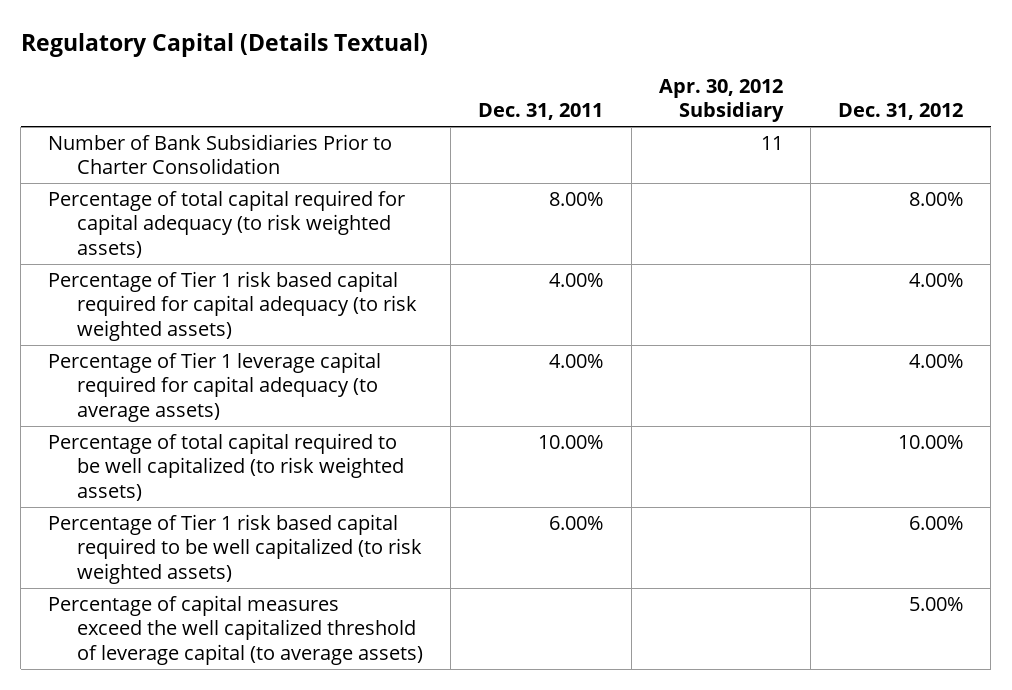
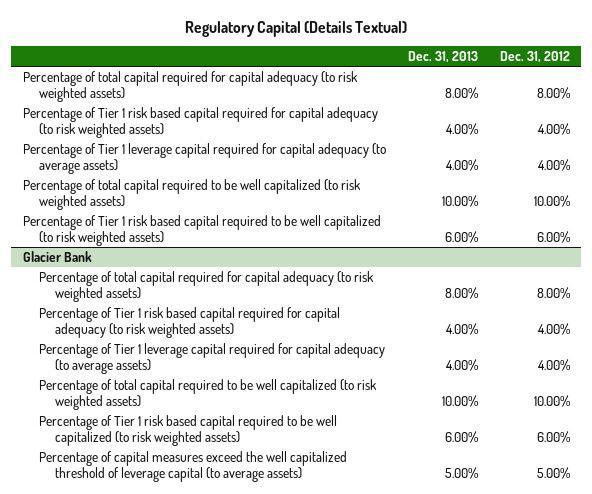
[478,103,604,121] Dec. 31, 2011 -> none
[658,78,784,123] Apr. 30, 2012 Subsidiary -> none
none -> [407,51,478,64] Dec. 31, 2013
[48,133,393,175] Number of Bank Subsidiaries Prior to Charter Consolidation -> none
none -> [22,250,92,262] Glacier Bank
none -> [38,270,374,302] Percentage of total capital required for capital adequacy (to risk weighted assets)
none -> [38,306,340,338] Percentage of Tier 1 risk based capital required for capital adequacy (to risk weighted assets)
none -> [38,342,385,374] Percentage of Tier 1 leverage capital required for capital adequacy (to average assets)
none -> [38,378,377,410] Percentage of total capital required to be well capitalized (to risk weighted assets)
none -> [38,414,337,446] Percentage of Tier 1 risk based capital required to be well capitalized (to risk weighted assets)

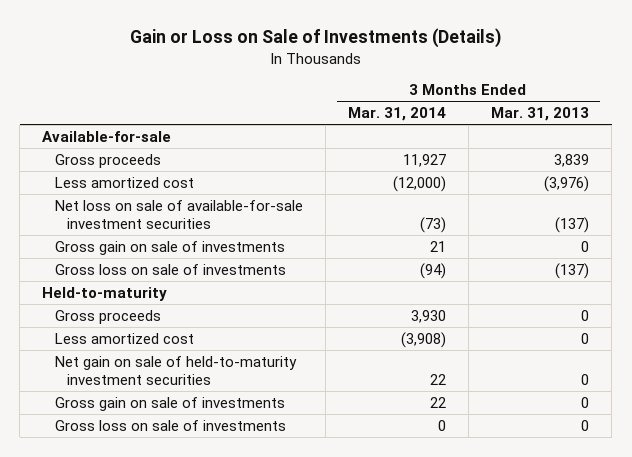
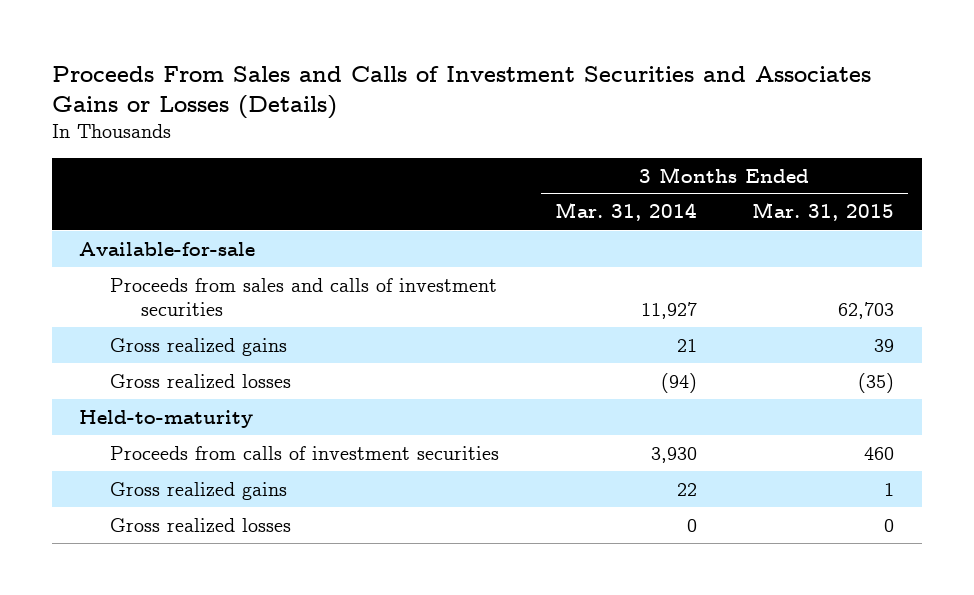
[129,28,501,49] Gain or Loss on Sale of Investments (Details) -> [51,65,871,120] Proceeds From Sales and Calls of Investment Securities and Associates Gains or Losses (Details)
[491,107,590,122] Mar. 31, 2013 -> none
none -> [752,202,895,222] Mar. 31, 2015
[54,176,194,188] Less amortized cost -> none
[54,199,303,230] Net loss on sale of available-for-sale investment securities -> none
[54,153,161,168] Gross proceeds -> [110,277,498,316] Proceeds from sales and calls of investment securities
[54,240,285,255] Gross gain on sale of investments -> [110,337,288,356] Gross realized gains
[54,263,286,275] Gross loss on sale of investments -> [110,373,292,389] Gross realized losses
[54,332,194,344] Less amortized cost -> none
[54,355,297,386] Net gain on sale of held-to-maturity investment securities -> none
[54,309,161,324] Gross proceeds -> [110,445,500,460] Proceeds from calls of investment securities
[54,396,285,411] Gross gain on sale of investments -> [110,481,288,500] Gross realized gains
[54,419,286,431] Gross loss on sale of investments -> [110,517,292,533] Gross realized losses

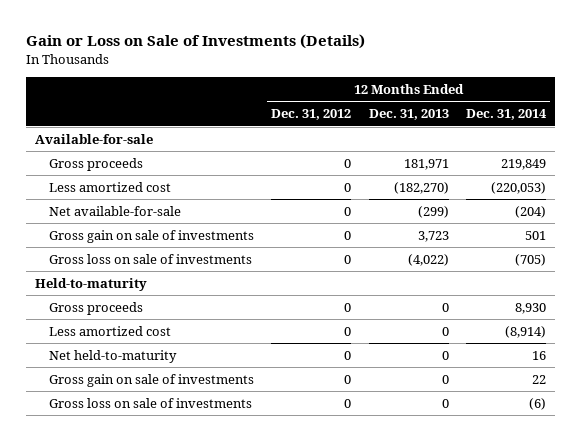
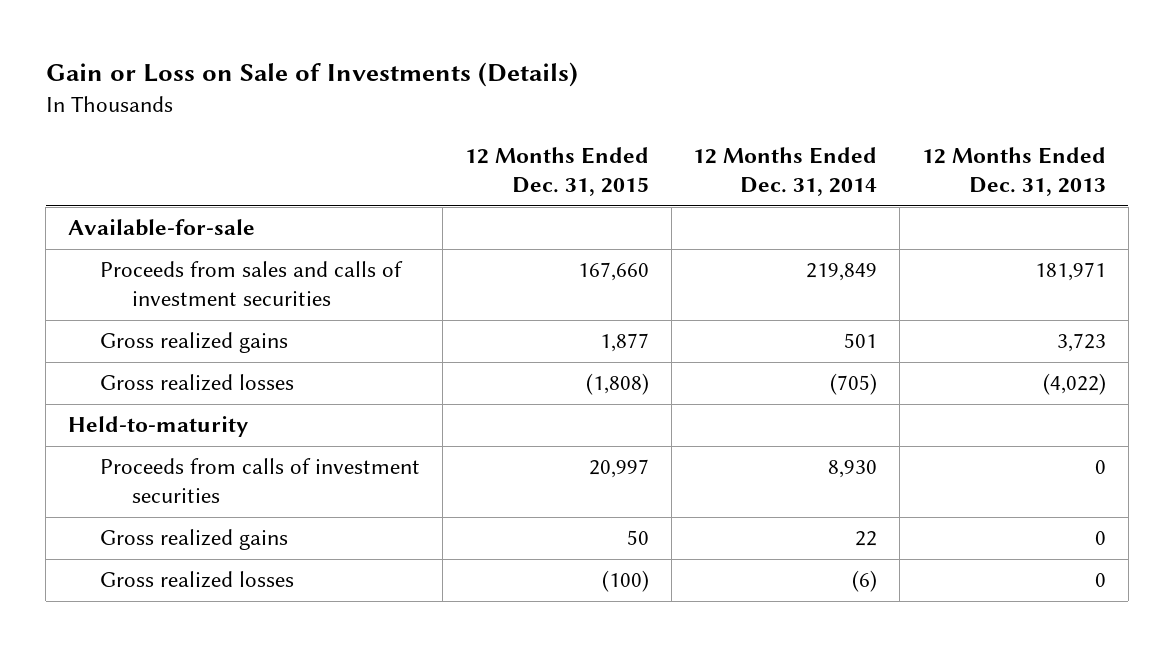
[271,109,352,121] Dec. 31, 2012 -> none
none -> [464,146,649,197] 12 Months Ended Dec. 31, 2015
[48,181,171,192] Less amortized cost -> none
[48,205,181,216] Net available-for-sale -> none
[48,157,143,171] Gross proceeds -> [100,261,404,307] Proceeds from sales and calls of investment securities
[48,229,254,243] Gross gain on sale of investments -> [100,332,289,354] Gross realized gains
[48,253,252,264] Gross loss on sale of investments -> [100,374,295,392] Gross realized losses
[48,325,171,336] Less amortized cost -> none
[48,349,177,363] Net held-to-maturity -> none
[48,301,143,315] Gross proceeds -> [100,458,421,504] Proceeds from calls of investment securities
[48,373,254,387] Gross gain on sale of investments -> [100,529,289,551] Gross realized gains
[48,397,252,408] Gross loss on sale of investments -> [100,571,295,589] Gross realized losses

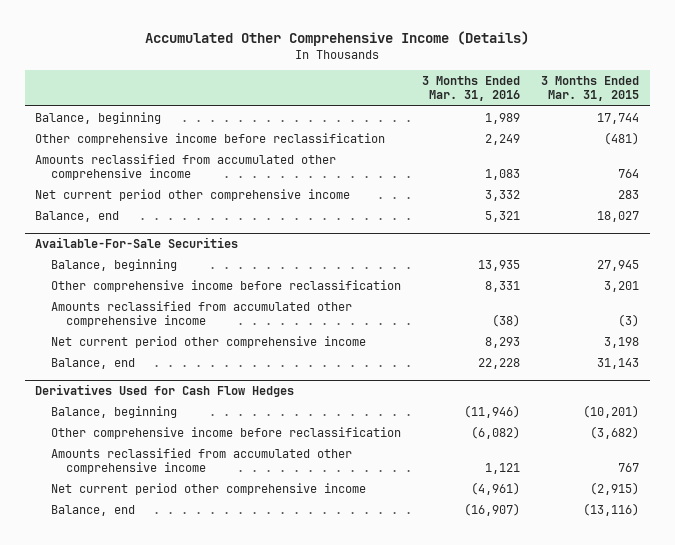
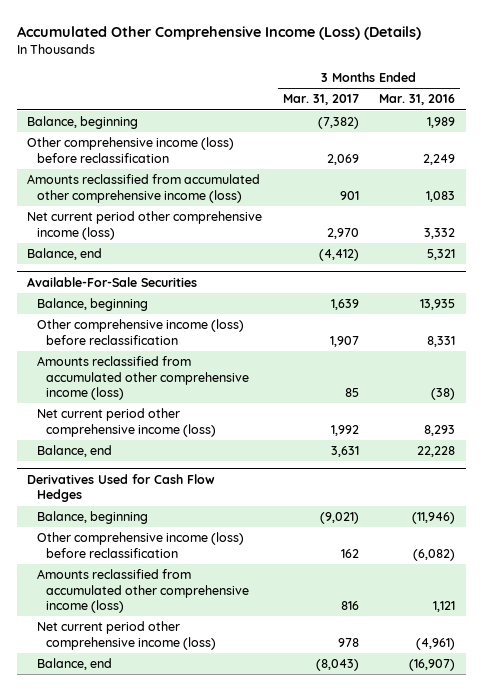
[145,30,530,46] Accumulated Other Comprehensive Income (Details) -> [17,25,422,40] Accumulated Other Comprehensive Income (Loss) (Details)
[541,76,640,102] 3 Months Ended Mar. 31, 2015 -> none
none -> [282,94,359,106] Mar. 31, 2017
[35,132,386,145] Other comprehensive income before reclassification -> [27,137,235,163] Other comprehensive income (loss) before reclassification
[35,153,337,181] Amounts reclassified from accumulated other comprehensive income -> [27,174,261,203] Amounts reclassified from accumulated other comprehensive income (loss)
[35,188,351,201] Net current period other comprehensive income -> [27,211,263,240] Net current period other comprehensive income (loss)
[50,279,401,292] Other comprehensive income before reclassification -> [36,319,244,345] Other comprehensive income (loss) before reclassification
[50,300,352,328] Amounts reclassified from accumulated other comprehensive income -> [36,356,250,401] Amounts reclassified from accumulated other comprehensive income (loss)
[50,335,366,348] Net current period other comprehensive income -> [36,408,217,437] Net current period other comprehensive income (loss)
[50,426,401,439] Other comprehensive income before reclassification -> [36,532,244,558] Other comprehensive income (loss) before reclassification
[50,447,352,475] Amounts reclassified from accumulated other comprehensive income -> [36,569,250,614] Amounts reclassified from accumulated other comprehensive income (loss)
[50,482,366,495] Net current period other comprehensive income -> [36,621,217,650] Net current period other comprehensive income (loss)

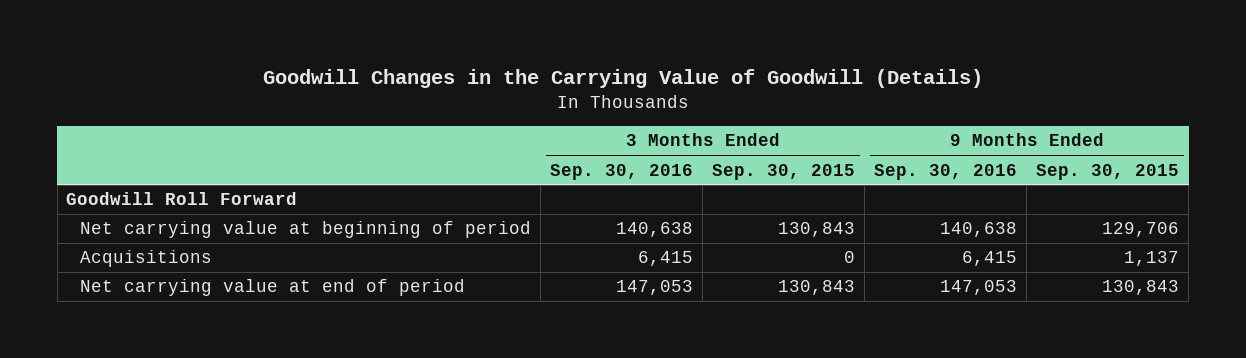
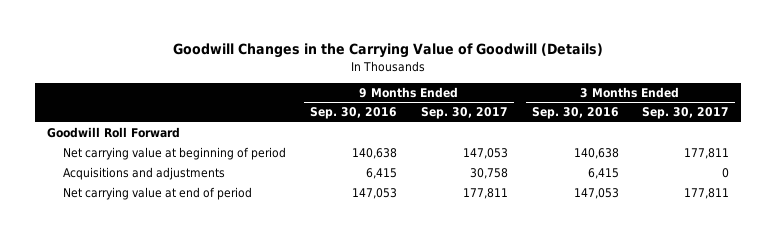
[712,163,856,180] Sep. 30, 2015 -> none
[1036,163,1180,180] Sep. 30, 2015 -> none
none -> [420,107,508,120] Sep. 30, 2017
none -> [642,107,730,120] Sep. 30, 2017
[80,250,213,268] Acquisitions -> [62,167,225,181] Acquisitions and adjustments

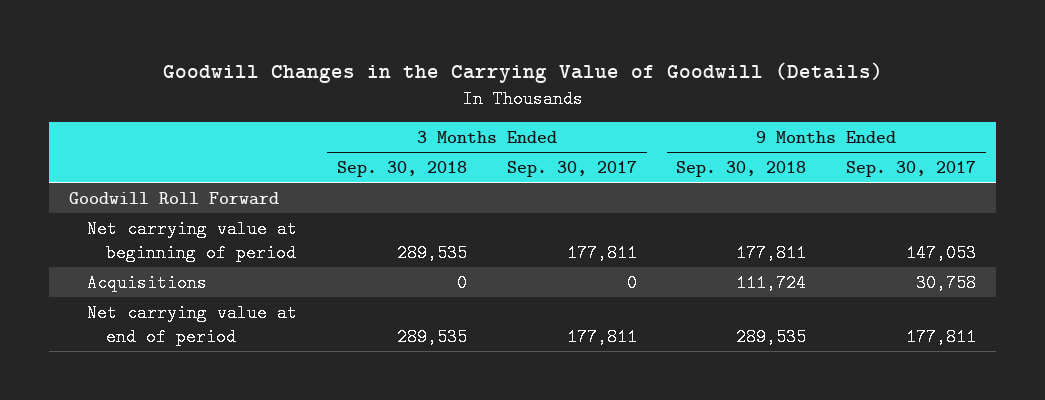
[309,107,397,120] Sep. 30, 2016 -> none
[531,107,619,120] Sep. 30, 2016 -> none
none -> [337,161,468,178] Sep. 30, 2018
none -> [676,161,807,178] Sep. 30, 2018
[62,167,225,181] Acquisitions and adjustments -> [87,273,208,292] Acquisitions

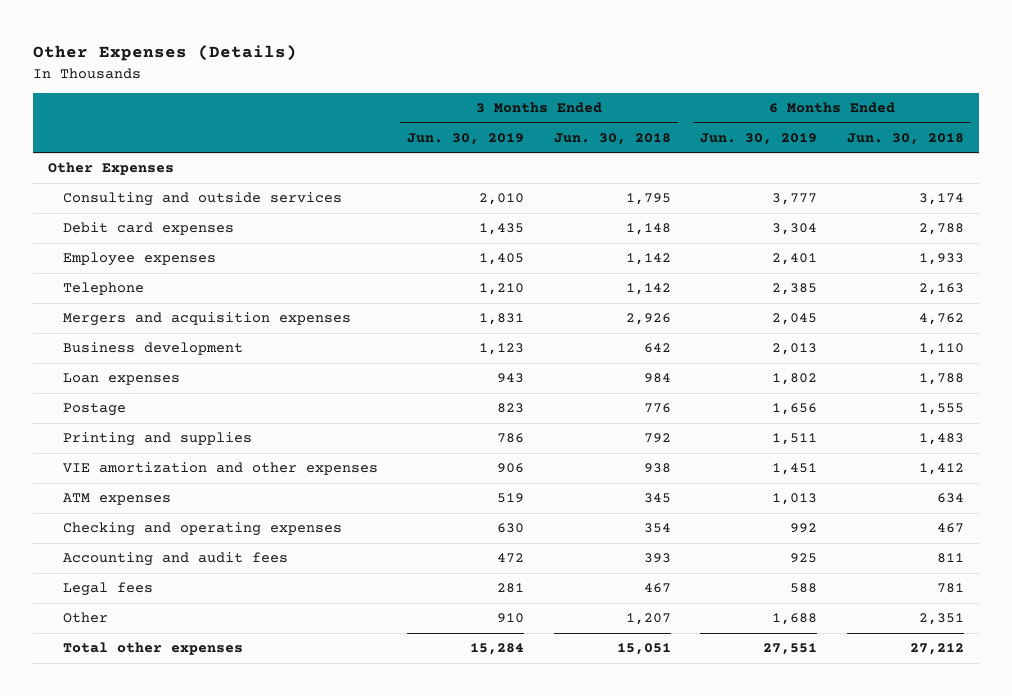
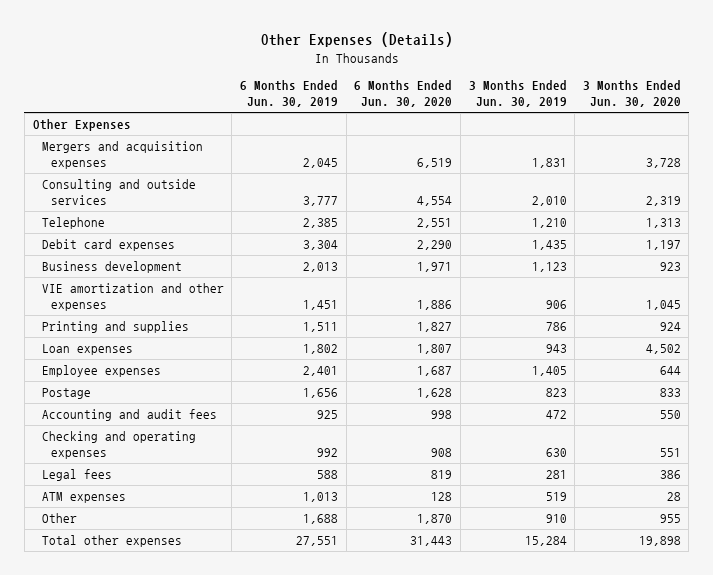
[553,132,671,145] Jun. 30, 2018 -> none
[846,132,964,145] Jun. 30, 2018 -> none
none -> [354,80,453,108] 6 Months Ended Jun. 30, 2020
none -> [582,80,681,108] 3 Months Ended Jun. 30, 2020
[62,312,351,327] Mergers and acquisition expenses -> [41,141,203,170] Mergers and acquisition expenses
[62,222,234,236] Debit card expenses -> [41,239,175,252] Debit card expenses
[62,462,378,476] VIE amortization and other expenses -> [41,283,224,312] VIE amortization and other expenses
[62,432,252,447] Printing and supplies -> [41,321,189,334] Printing and supplies
[62,252,216,267] Employee expenses -> [41,365,161,378] Employee expenses
[62,522,342,537] Checking and operating expenses -> [41,431,196,460] Checking and operating expenses
[62,493,171,506] ATM expenses -> [41,492,126,504] ATM expenses

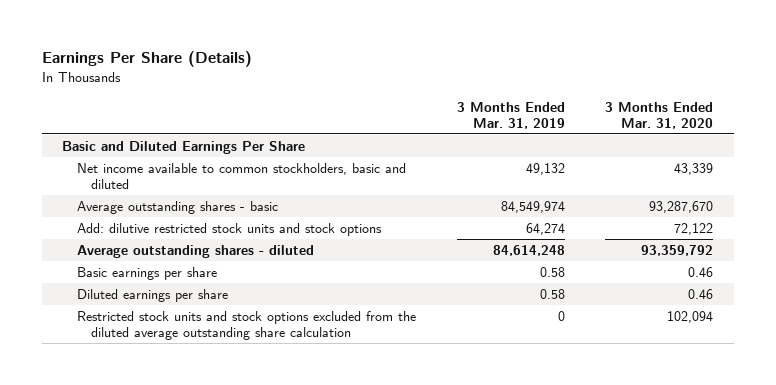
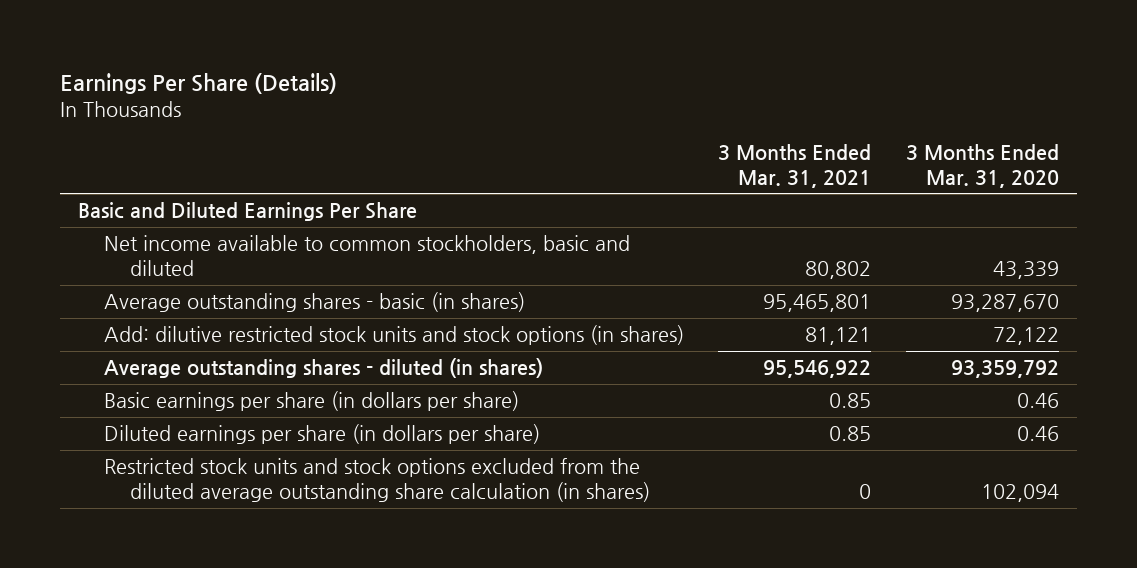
[456,101,565,129] 3 Months Ended Mar. 31, 2019 -> none
none -> [718,143,872,188] 3 Months Ended Mar. 31, 2021
[76,200,278,214] Average outstanding shares - basic -> [103,292,525,313] Average outstanding shares - basic (in shares)
[76,222,382,236] Add: dilutive restricted stock units and stock options -> [103,325,684,346] Add: dilutive restricted stock units and stock options (in shares)
[76,244,314,258] Average outstanding shares - diluted -> [103,358,543,379] Average outstanding shares - diluted (in shares)
[76,266,217,280] Basic earnings per share -> [103,391,519,412] Basic earnings per share (in dollars per share)
[76,288,228,302] Diluted earnings per share -> [103,424,540,445] Diluted earnings per share (in dollars per share)
[76,310,416,341] Restricted stock units and stock options excluded from the diluted average outstanding share calculation -> [103,458,650,503] Restricted stock units and stock options excluded from the diluted average outstanding share calculation (in shares)

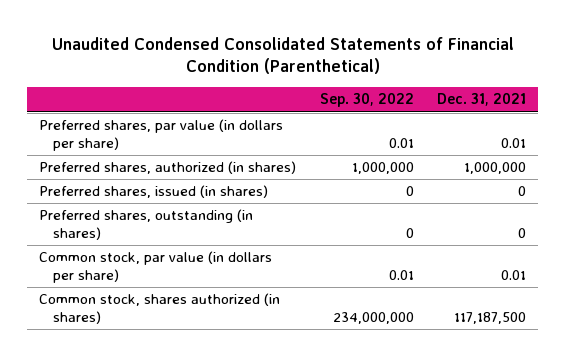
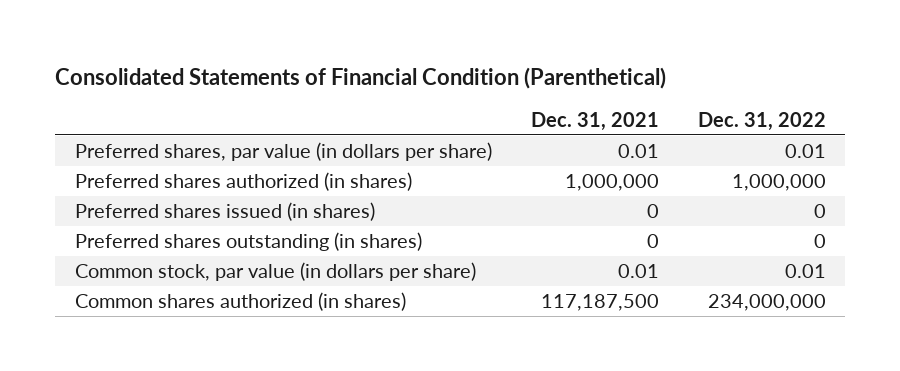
[51,36,514,75] Unaudited Condensed Consolidated Statements of Financial Condition (Parenthetical) -> [55,67,667,90] Consolidated Statements of Financial Condition (Parenthetical)
[319,93,414,108] Sep. 30, 2022 -> none
none -> [697,111,826,131] Dec. 31, 2022
[38,161,296,175] Preferred shares, authorized (in shares) -> [74,171,412,191] Preferred shares authorized (in shares)
[38,185,268,199] Preferred shares, issued (in shares) -> [74,201,375,221] Preferred shares issued (in shares)
[38,209,253,240] Preferred shares, outstanding (in shares) -> [74,231,422,251] Preferred shares outstanding (in shares)
[38,293,280,324] Common stock, shares authorized (in shares) -> [74,291,406,311] Common shares authorized (in shares)

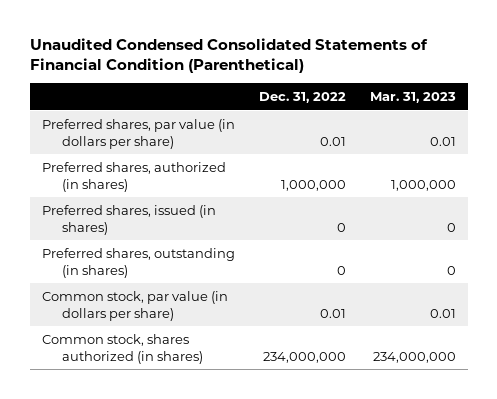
[55,67,667,90] Consolidated Statements of Financial Condition (Parenthetical) -> [29,37,428,74] Unaudited Condensed Consolidated Statements of Financial Condition (Parenthetical)
[530,111,659,131] Dec. 31, 2021 -> none
none -> [369,92,456,104] Mar. 31, 2023
[74,171,412,191] Preferred shares authorized (in shares) -> [41,161,226,192] Preferred shares, authorized (in shares)
[74,201,375,221] Preferred shares issued (in shares) -> [41,204,216,235] Preferred shares, issued (in shares)
[74,231,422,251] Preferred shares outstanding (in shares) -> [41,247,235,278] Preferred shares, outstanding (in shares)
[74,291,406,311] Common shares authorized (in shares) -> [41,333,204,364] Common stock, shares authorized (in shares)

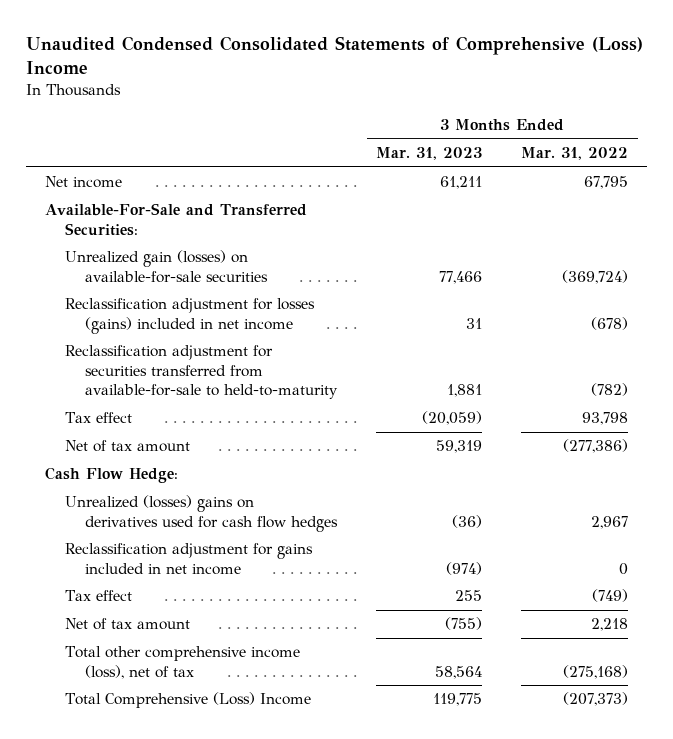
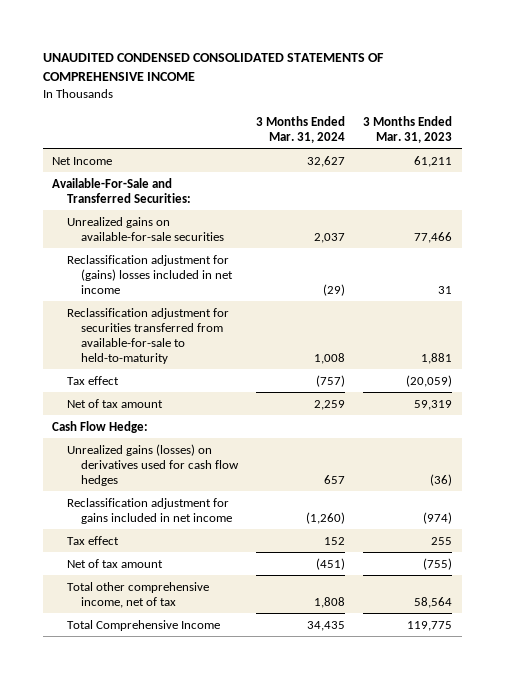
[25,36,643,75] Unaudited Condensed Consolidated Statements of Comprehensive (Loss) Income -> [42,53,384,82] UNAUDITED CONDENSED CONSOLIDATED STATEMENTS OF COMPREHENSIVE INCOME
[521,147,629,161] Mar. 31, 2022 -> none
none -> [256,115,346,143] 3 Months Ended Mar. 31, 2024
[45,176,123,189] Net income -> [52,156,113,165] Net Income
[65,250,269,283] Unrealized gain (losses) on available-for-sale securities -> [66,216,224,241] Unrealized gains on available-for-sale securities
[65,298,316,334] Reclassification adjustment for losses (gains) included in net income -> [66,254,233,294] Reclassification adjustment for (gains) losses included in net income
[65,495,339,532] Unrealized (losses) gains on derivatives used for cash flow hedges -> [66,443,239,486] Unrealized gains (losses) on derivatives used for cash flow hedges
[65,646,301,679] Total other comprehensive income (loss), net of tax -> [66,581,209,608] Total other comprehensive income, net of tax
[65,692,312,709] Total Comprehensive (Loss) Income -> [66,619,220,631] Total Comprehensive Income

